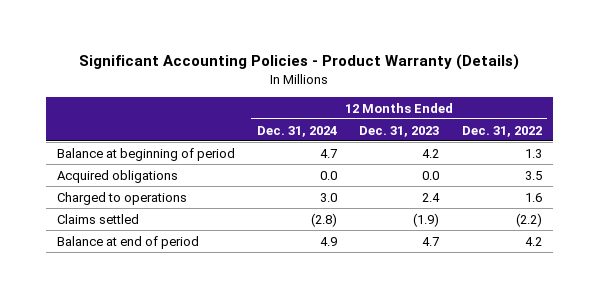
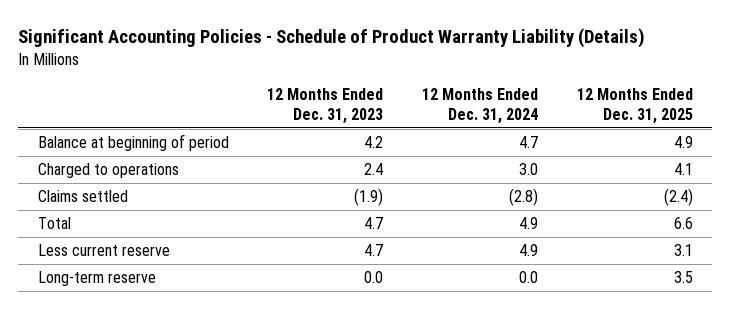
[79,54,520,71] Significant Accounting Policies - Product Warranty (Details) -> [18,28,646,49] Significant Accounting Policies - Schedule of Product Warranty Liability (Details)
[461,125,542,137] Dec. 31, 2022 -> none
none -> [576,88,693,124] 12 Months Ended Dec. 31, 2025
[56,169,178,183] Acquired obligations -> none
[56,235,199,249] Balance at end of period -> [37,217,71,230] Total
none -> [37,244,170,257] Less current reserve
none -> [37,271,156,287] Long-term reserve

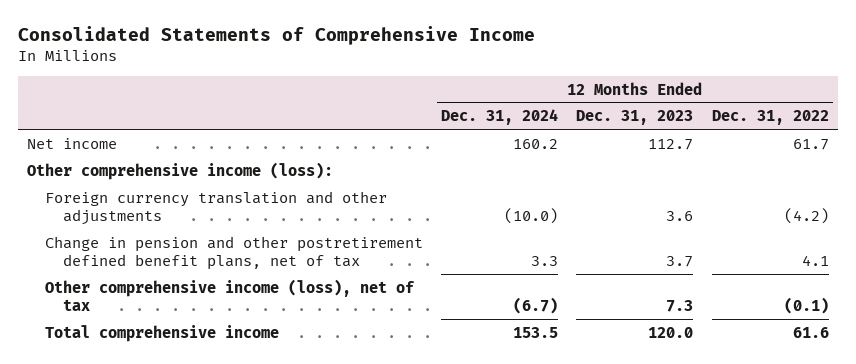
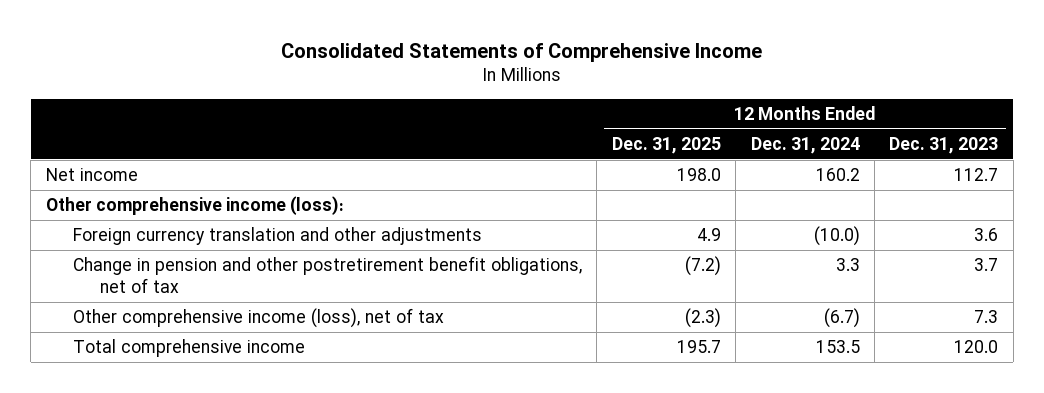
[711,110,829,126] Dec. 31, 2022 -> none
none -> [611,136,721,154] Dec. 31, 2025
[44,235,423,271] Change in pension and other postretirement defined benefit plans, net of tax -> [72,256,582,294] Change in pension and other postretirement benefit obligations, net of tax

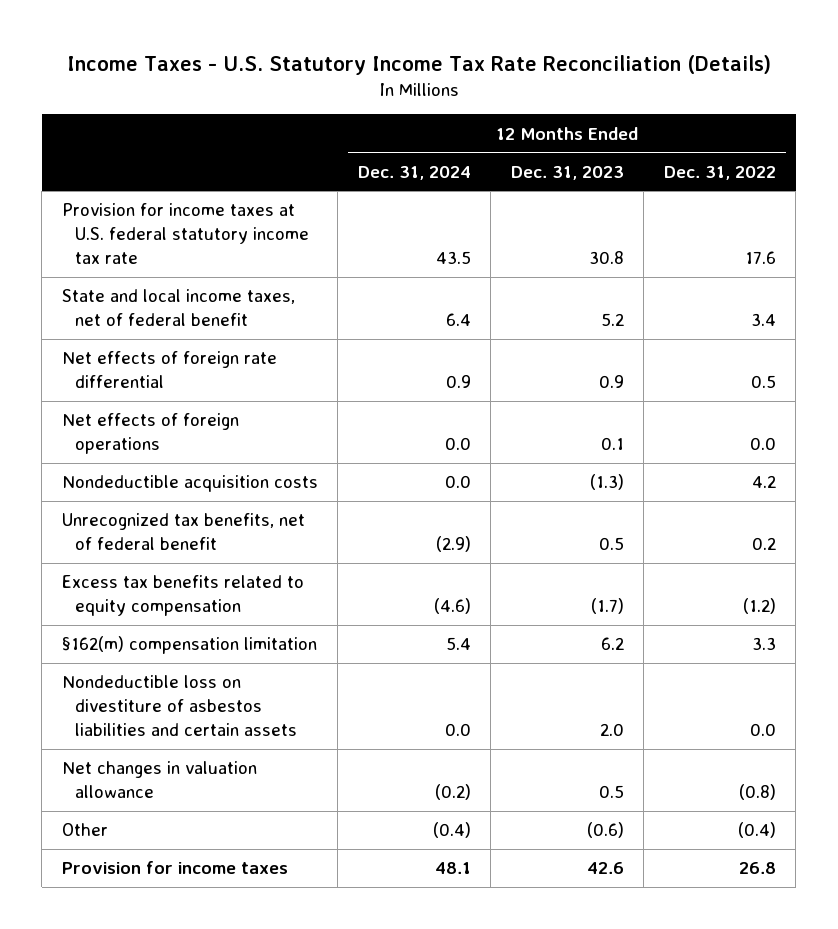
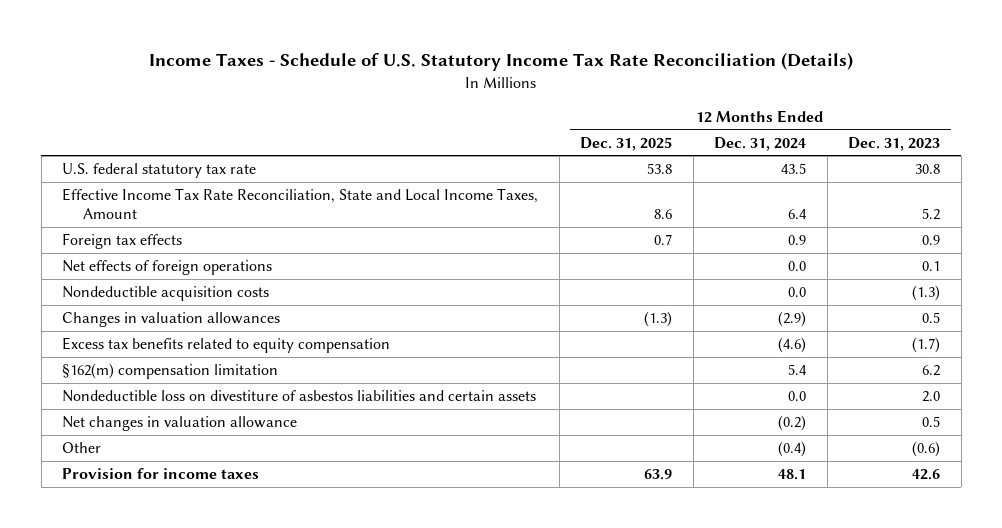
[66,54,771,75] Income Taxes - U.S. Statutory Income Tax Rate Reconciliation (Details) -> [149,51,854,71] Income Taxes - Schedule of U.S. Statutory Income Tax Rate Reconciliation (Details)
[663,165,776,180] Dec. 31, 2022 -> none
none -> [580,136,673,151] Dec. 31, 2025
[61,203,309,265] Provision for income taxes at U.S. federal statutory income tax rate -> [62,163,257,179] U.S. federal statutory tax rate
[61,289,295,327] State and local income taxes, net of federal benefit -> [62,188,539,220] Effective Income Tax Rate Reconciliation, State and Local Income Taxes, Amount
[61,351,277,389] Net effects of foreign rate differential -> [62,233,183,250] Foreign tax effects
[61,513,305,551] Unrecognized tax benefits, net of federal benefit -> [62,312,281,328] Changes in valuation allowances

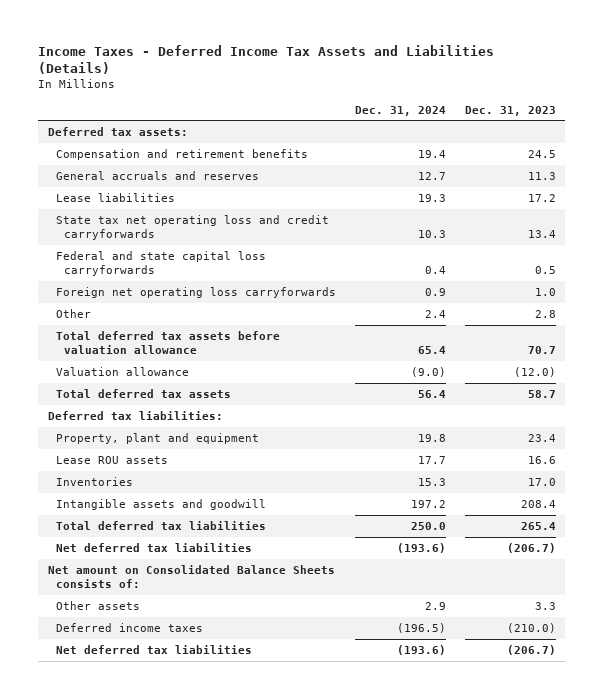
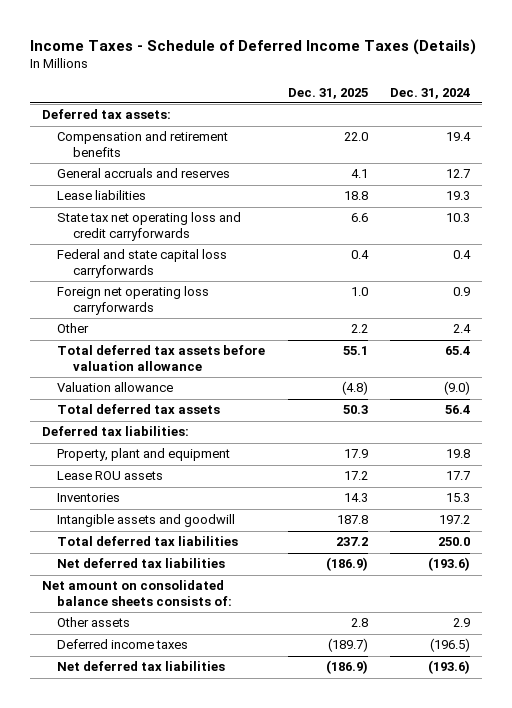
[38,44,495,74] Income Taxes - Deferred Income Tax Assets and Liabilities (Details) -> [30,38,477,55] Income Taxes - Schedule of Deferred Income Taxes (Details)
[464,105,556,116] Dec. 31, 2023 -> none
none -> [287,87,368,99] Dec. 31, 2025
[47,564,335,589] Net amount on Consolidated Balance Sheets consists of: -> [41,580,233,606] Net amount on consolidated balance sheets consists of:

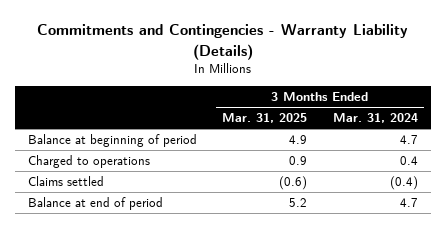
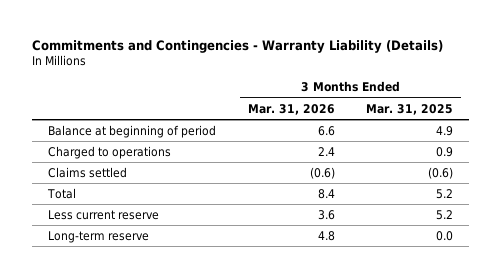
[332,113,418,124] Mar. 31, 2024 -> none
none -> [247,103,335,115] Mar. 31, 2026
[27,197,163,211] Balance at end of period -> [47,187,77,199] Total
none -> [48,209,160,220] Less current reserve
none -> [48,230,150,243] Long-term reserve

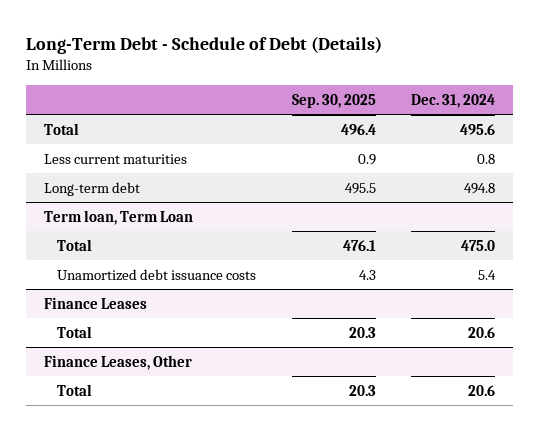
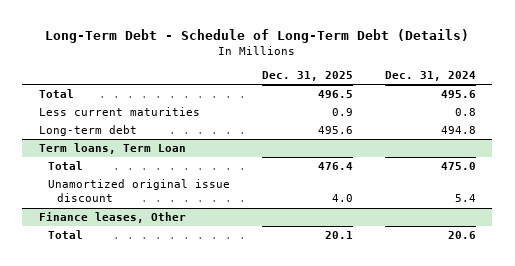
[26,35,383,54] Long-Term Debt - Schedule of Debt (Details) -> [45,28,470,43] Long-Term Debt - Schedule of Long-Term Debt (Details)
[291,93,376,108] Sep. 30, 2025 -> none
none -> [262,71,354,82] Dec. 31, 2025
[44,209,194,225] Term loan, Term Loan -> [38,143,186,155] Term loans, Term Loan
[44,296,148,309] Finance Leases -> none
[56,325,92,338] Total -> none
[56,268,256,281] Unamortized debt issuance costs -> [47,179,230,203] Unamortized original issue discount
[44,354,193,370] Finance Leases, Other -> [38,212,186,224] Finance leases, Other

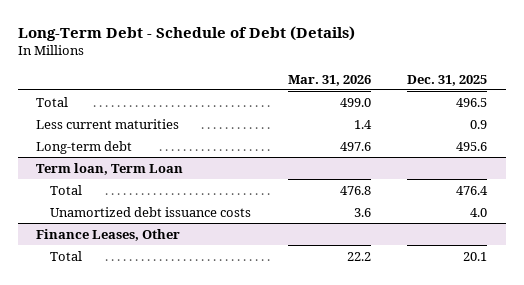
[45,28,470,43] Long-Term Debt - Schedule of Long-Term Debt (Details) -> [17,25,355,41] Long-Term Debt - Schedule of Debt (Details)
[385,71,477,82] Dec. 31, 2024 -> none
none -> [287,74,371,86] Mar. 31, 2026
[38,143,186,155] Term loans, Term Loan -> [36,162,184,175] Term loan, Term Loan
[47,179,230,203] Unamortized original issue discount -> [50,206,252,217] Unamortized debt issuance costs
[38,212,186,224] Finance leases, Other -> [36,228,181,241] Finance Leases, Other

